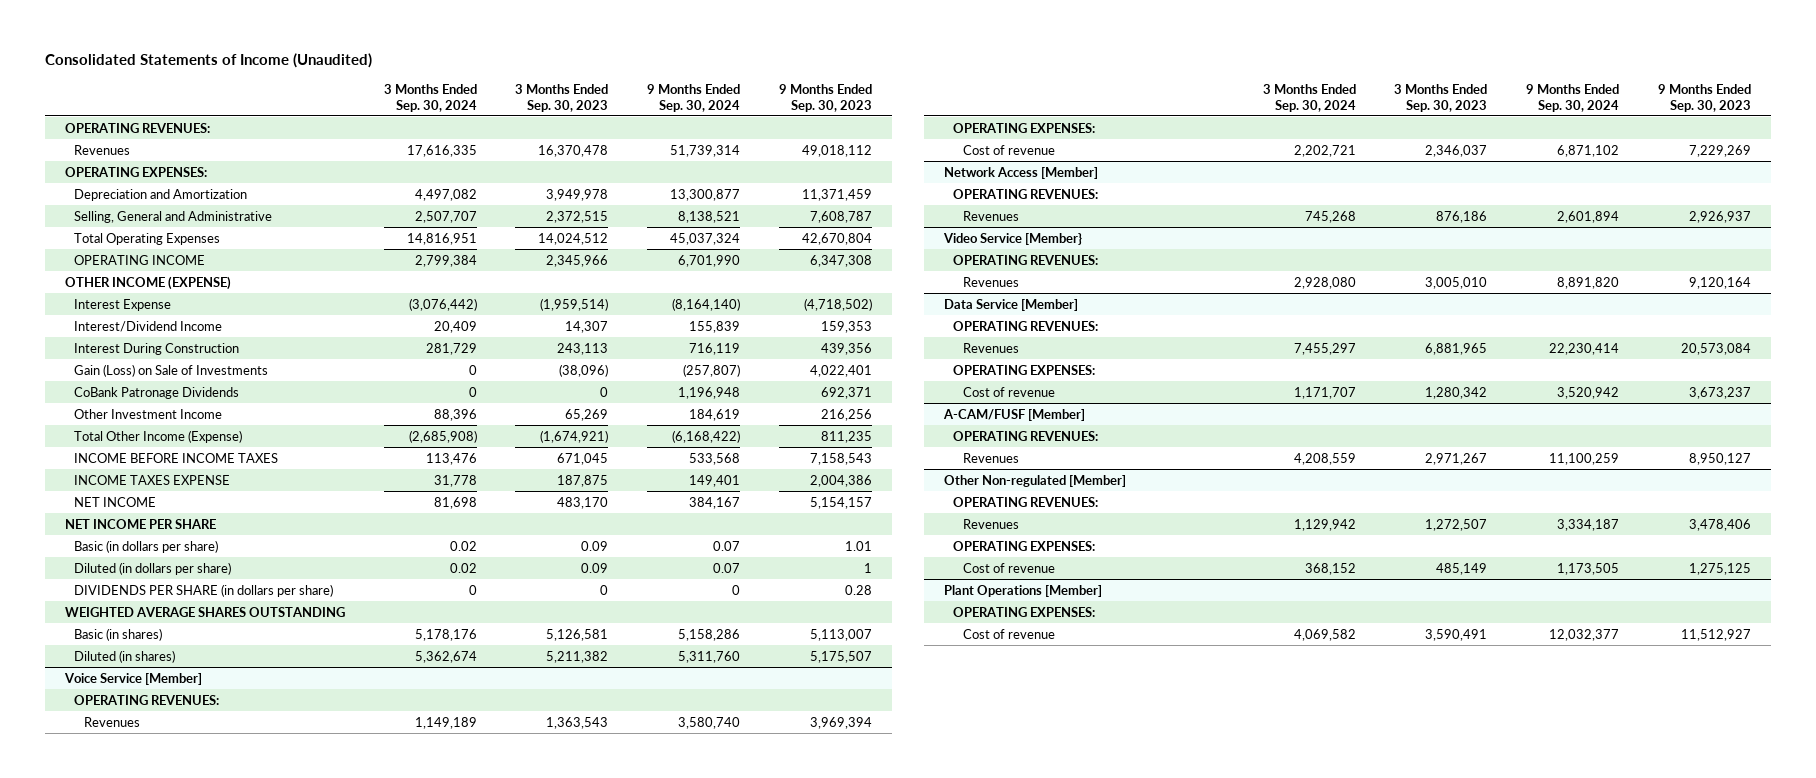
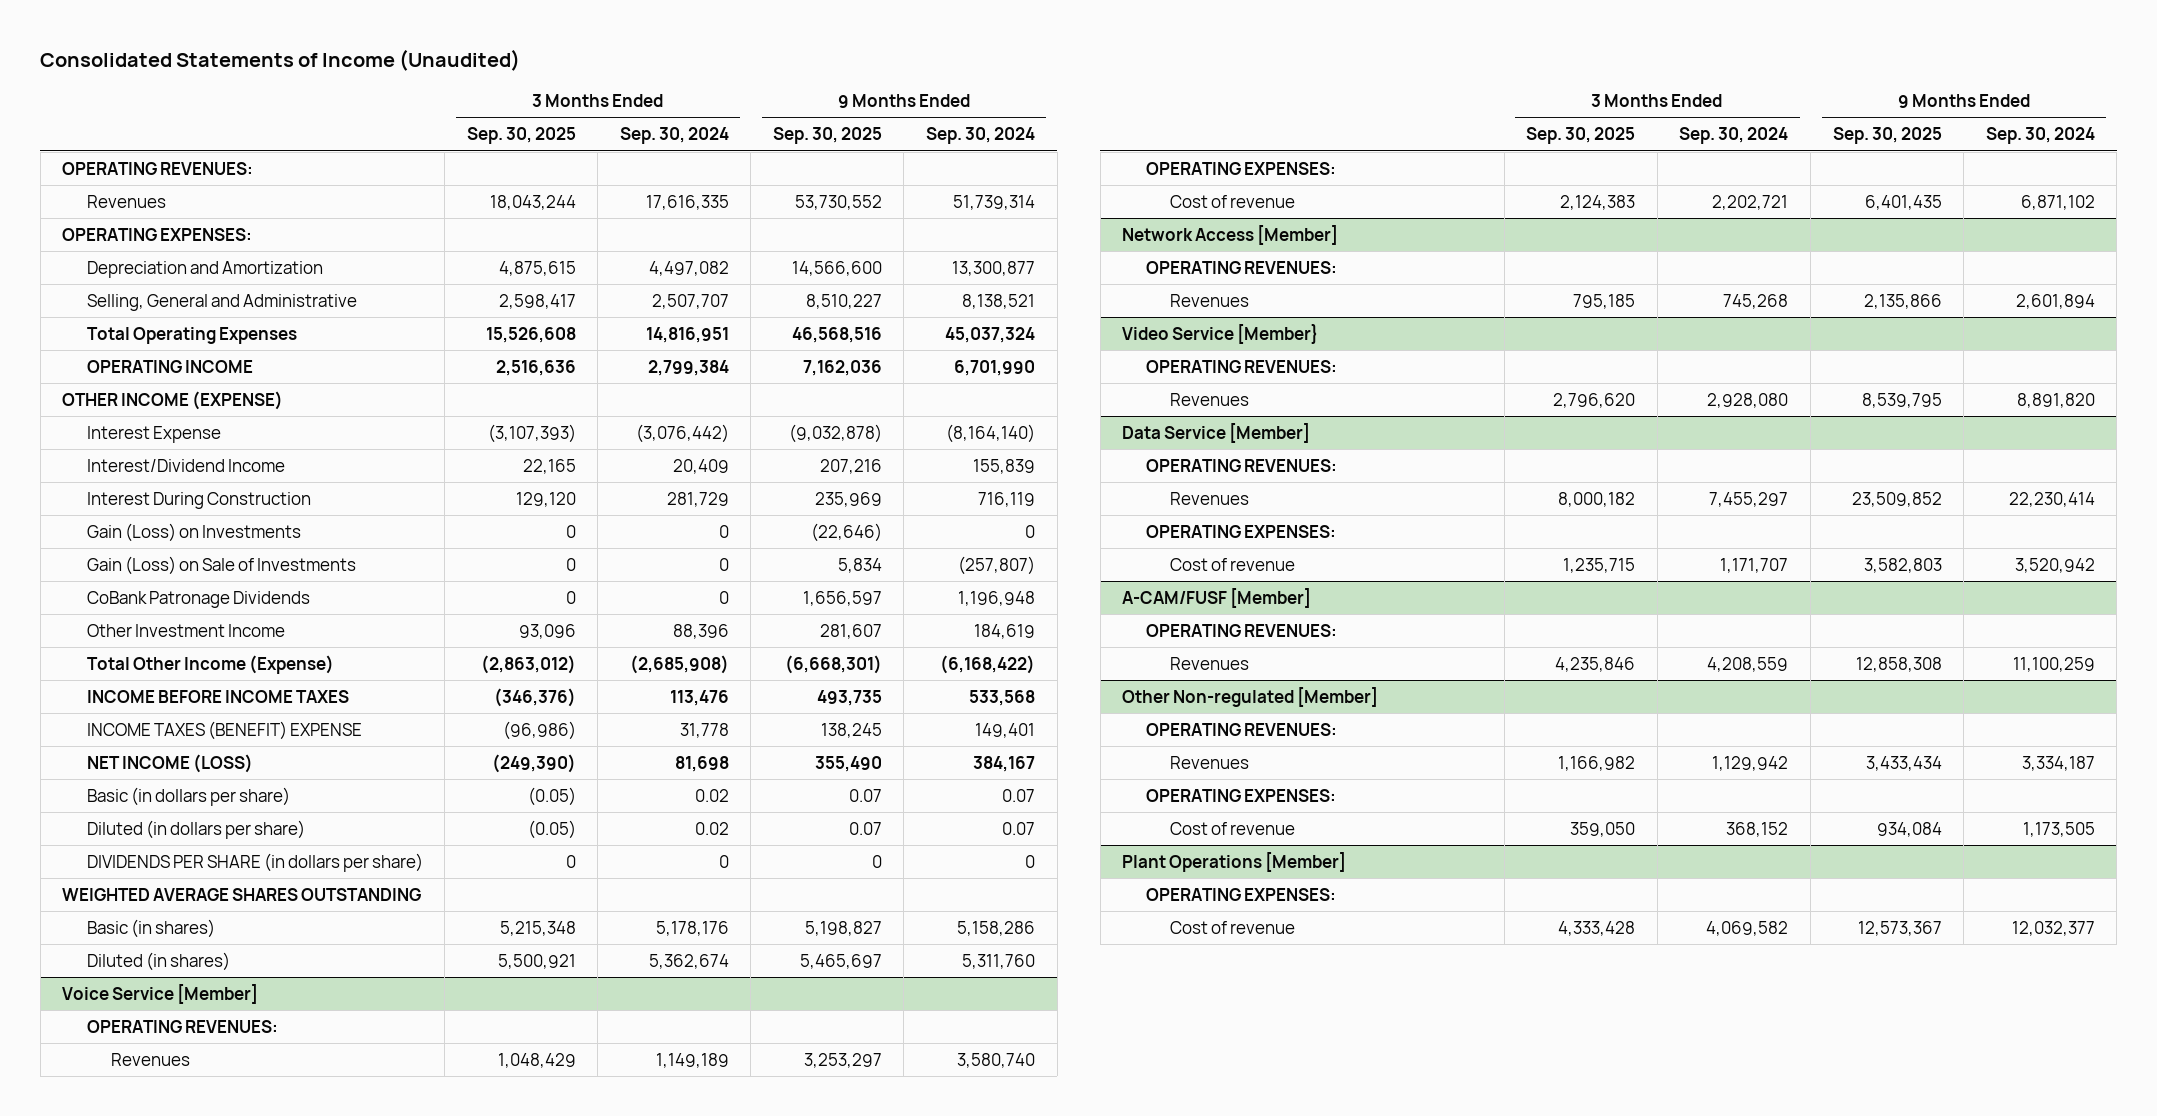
[515,83,609,112] 3 Months Ended Sep. 30, 2023 -> none
[779,83,873,112] 9 Months Ended Sep. 30, 2023 -> none
none -> [466,127,576,145] Sep. 30, 2025
none -> [772,127,882,145] Sep. 30, 2025
none -> [86,522,301,542] Gain (Loss) on Investments
[64,518,216,529] NET INCOME PER SHARE -> none
[74,474,231,485] INCOME TAXES EXPENSE -> [86,720,362,740] INCOME TAXES (BENEFIT) EXPENSE
[74,496,157,507] NET INCOME -> [86,753,253,773] NET INCOME (LOSS)

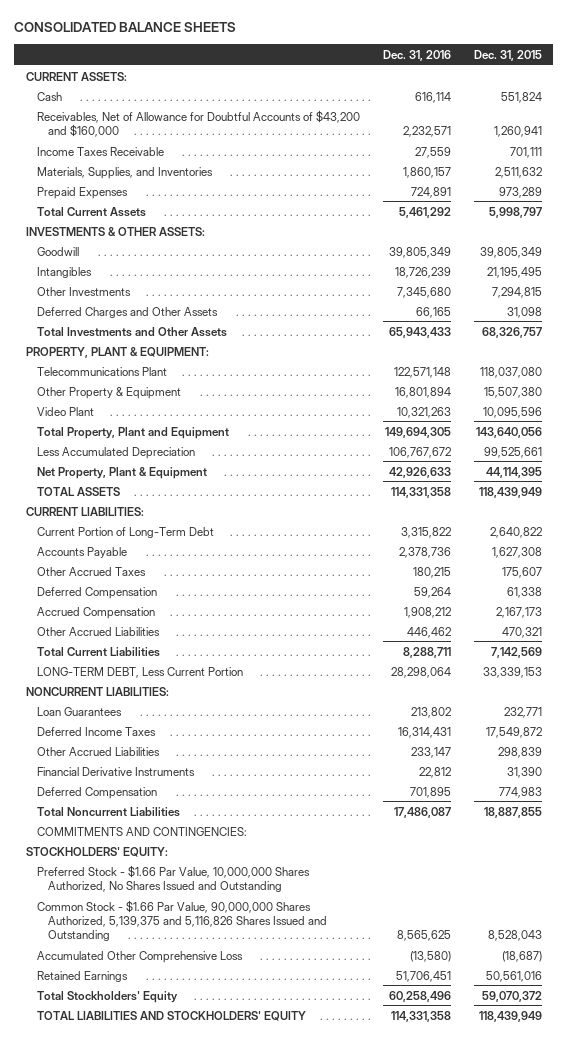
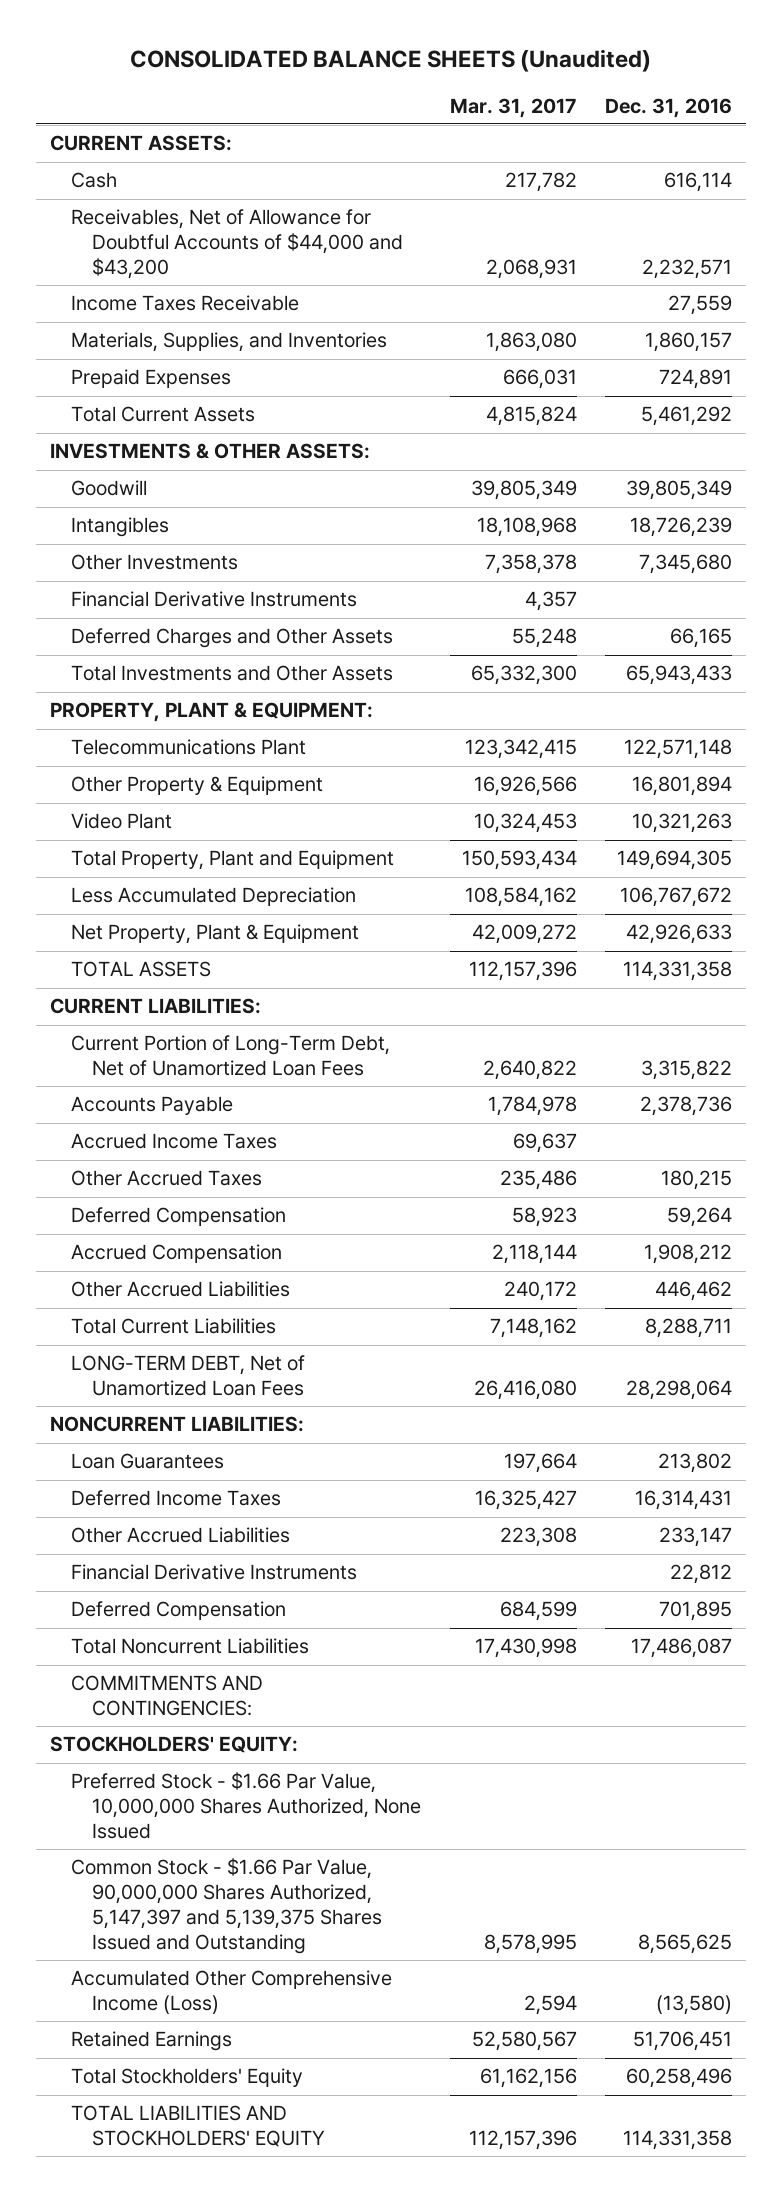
[14,22,237,33] CONSOLIDATED BALANCE SHEETS -> [130,49,652,73] CONSOLIDATED BALANCE SHEETS (Unaudited)
[473,49,542,61] Dec. 31, 2015 -> none
none -> [449,97,577,118] Mar. 31, 2017
[36,109,360,137] Receivables, Net of Allowance for Doubtful Accounts of $43,200 and $160,000 -> [71,209,404,279] Receivables, Net of Allowance for Doubtful Accounts of $44,000 and $43,200
none -> [71,591,358,608] Financial Derivative Instruments
[36,526,214,538] Current Portion of Long-Term Debt -> [71,1035,391,1077] Current Portion of Long-Term Debt, Net of Unamortized Loan Fees
none -> [71,1133,278,1150] Accrued Income Taxes
[36,666,243,678] LONG-TERM DEBT, Less Current Portion -> [71,1355,306,1397] LONG-TERM DEBT, Net of Unamortized Loan Fees
[36,864,310,892] Preferred Stock - $1.66 Par Value, 10,000,000 Shares Authorized, No Shares Issued and Outstanding -> [71,1772,422,1839] Preferred Stock - $1.66 Par Value, 10,000,000 Shares Authorized, None Issued
[36,899,328,942] Common Stock - $1.66 Par Value, 90,000,000 Shares Authorized, 5,139,375 and 5,116,826 Shares Issued and Outstanding -> [71,1858,383,1954] Common Stock - $1.66 Par Value, 90,000,000 Shares Authorized, 5,147,397 and 5,139,375 Shares Issued and Outstanding
[36,950,243,963] Accumulated Other Comprehensive Loss -> [71,1970,393,2015] Accumulated Other Comprehensive Income (Loss)

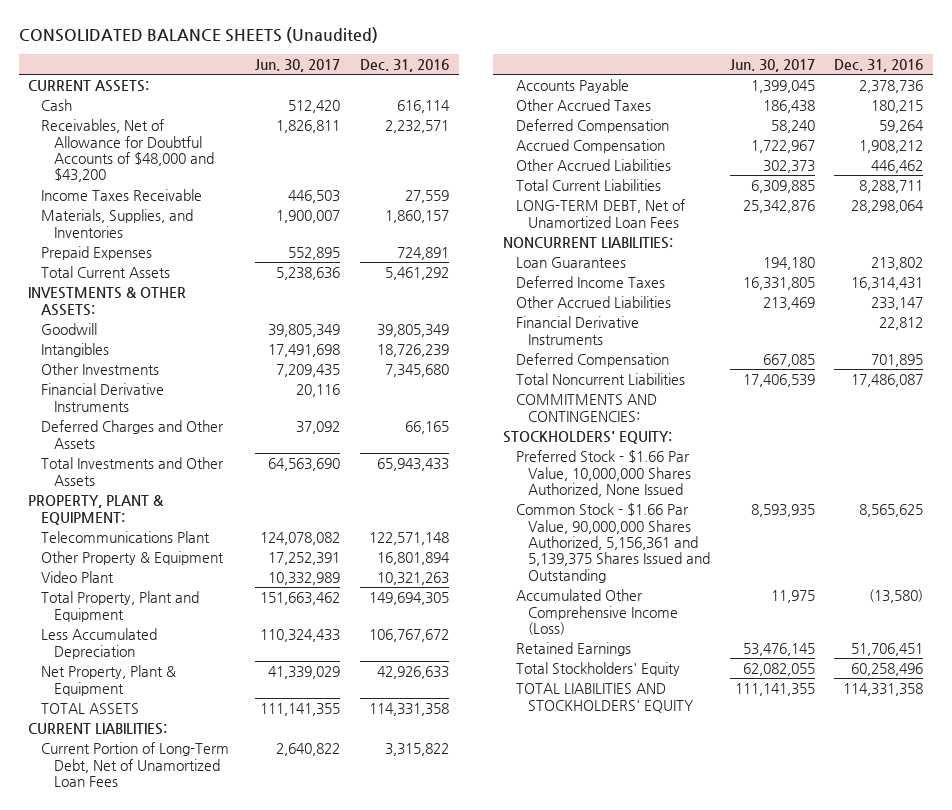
[449,97,577,118] Mar. 31, 2017 -> none
none -> [255,58,341,72] Jun. 30, 2017
[71,209,404,279] Receivables, Net of Allowance for Doubtful Accounts of $44,000 and $43,200 -> [40,119,214,183] Receivables, Net of Allowance for Doubtful Accounts of $48,000 and $43,200
[71,1133,278,1150] Accrued Income Taxes -> none
[71,1858,383,1954] Common Stock - $1.66 Par Value, 90,000,000 Shares Authorized, 5,147,397 and 5,139,375 Shares Issued and Outstanding -> [515,503,711,583] Common Stock - $1.66 Par Value, 90,000,000 Shares Authorized, 5,156,361 and 5,139,375 Shares Issued and Outstanding

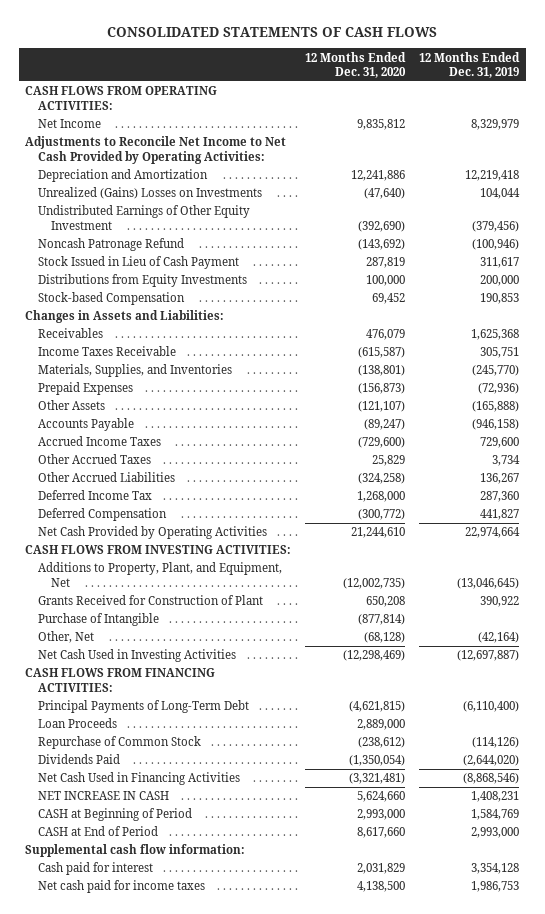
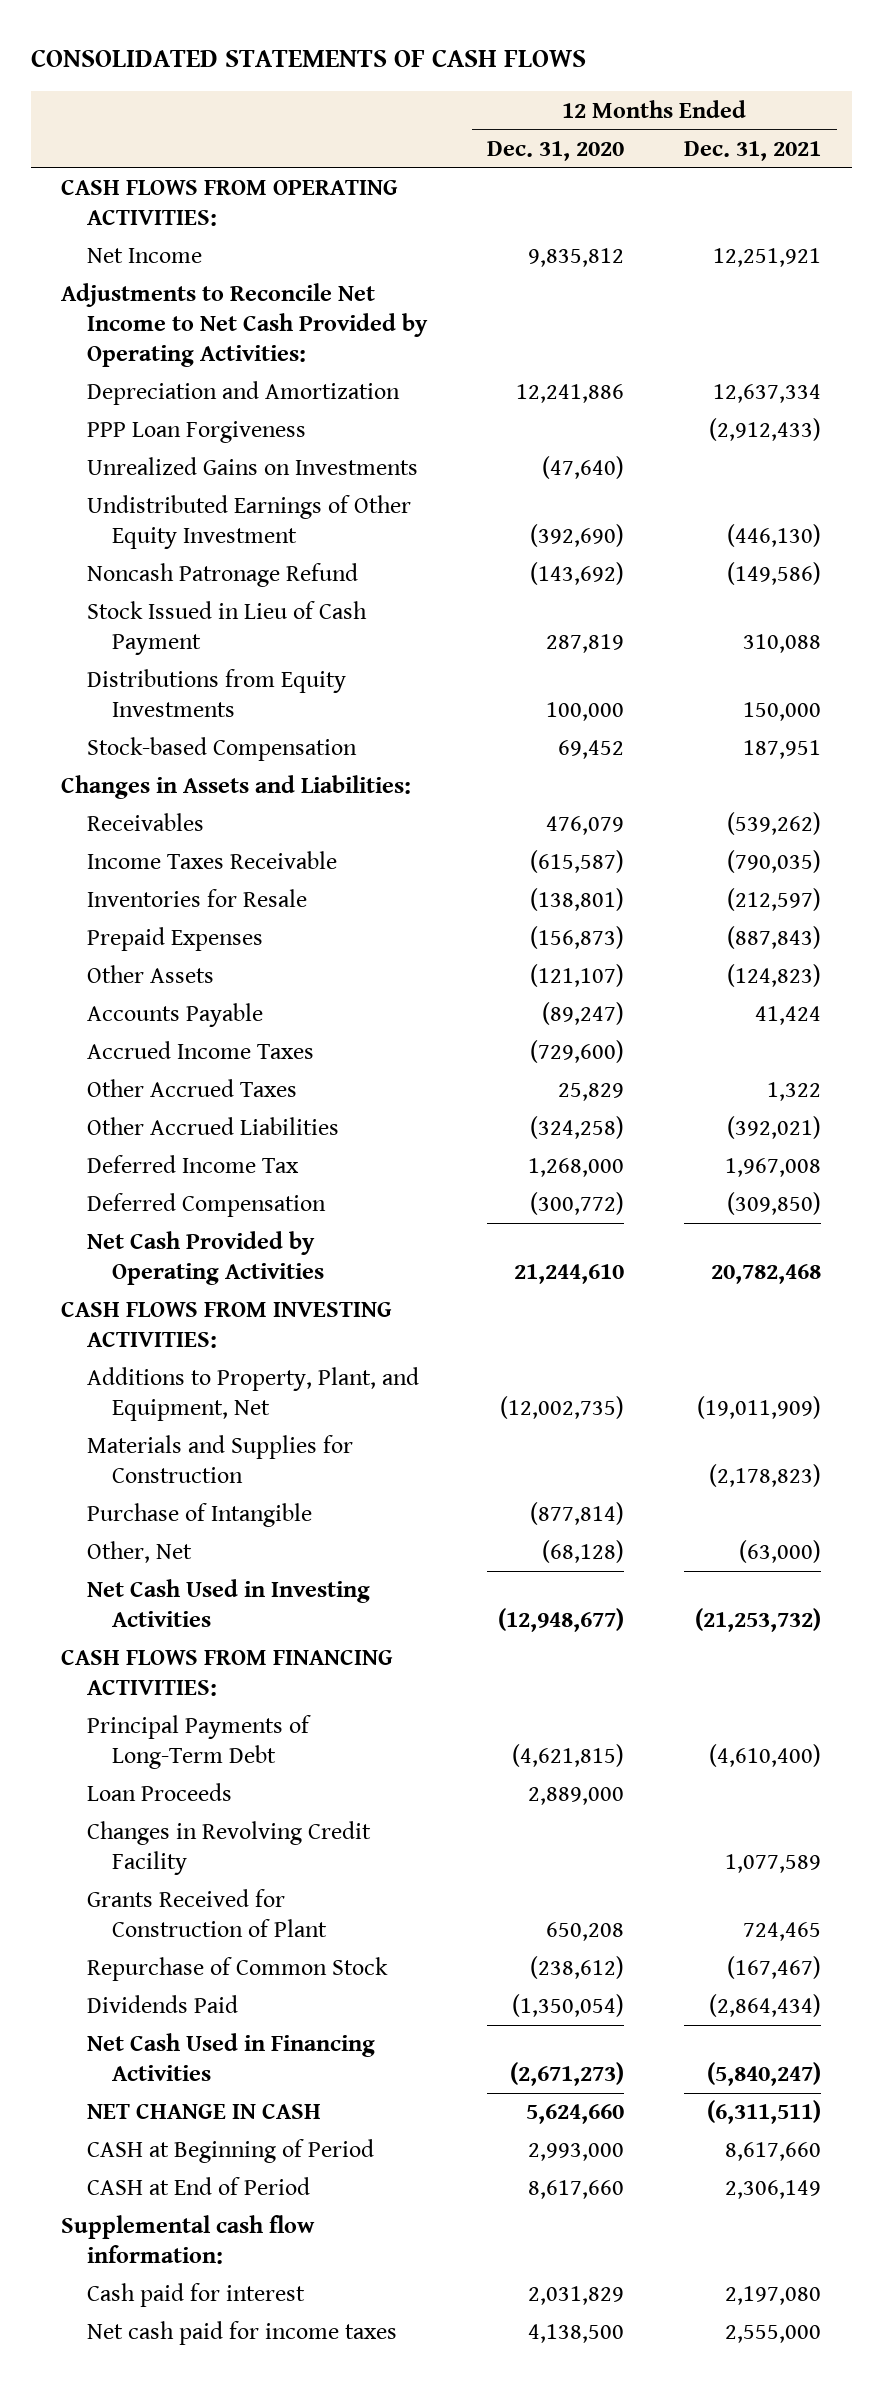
[419,51,521,79] 12 Months Ended Dec. 31, 2019 -> none
none -> [684,140,822,161] Dec. 31, 2021
none -> [86,421,306,444] PPP Loan Forgiveness
[38,187,263,200] Unrealized (Gains) Losses on Investments -> [86,457,418,476] Unrealized Gains on Investments
[38,364,233,378] Materials, Supplies, and Inventories -> [86,889,307,908] Inventories for Resale
none -> [86,1435,353,1484] Materials and Supplies for Construction
[343,650,406,662] (12,298,469) -> [498,1608,625,1633] (12,948,677)
none -> [86,1821,371,1876] Changes in Revolving Credit Facility
[38,595,264,606] Grants Received for Construction of Plant -> [86,1889,328,1938] Grants Received for Construction of Plant
[349,773,406,785] (3,321,481) -> [510,2062,625,2087] (2,671,273)
[38,791,170,801] NET INCREASE IN CASH -> [86,2104,321,2120] NET CHANGE IN CASH

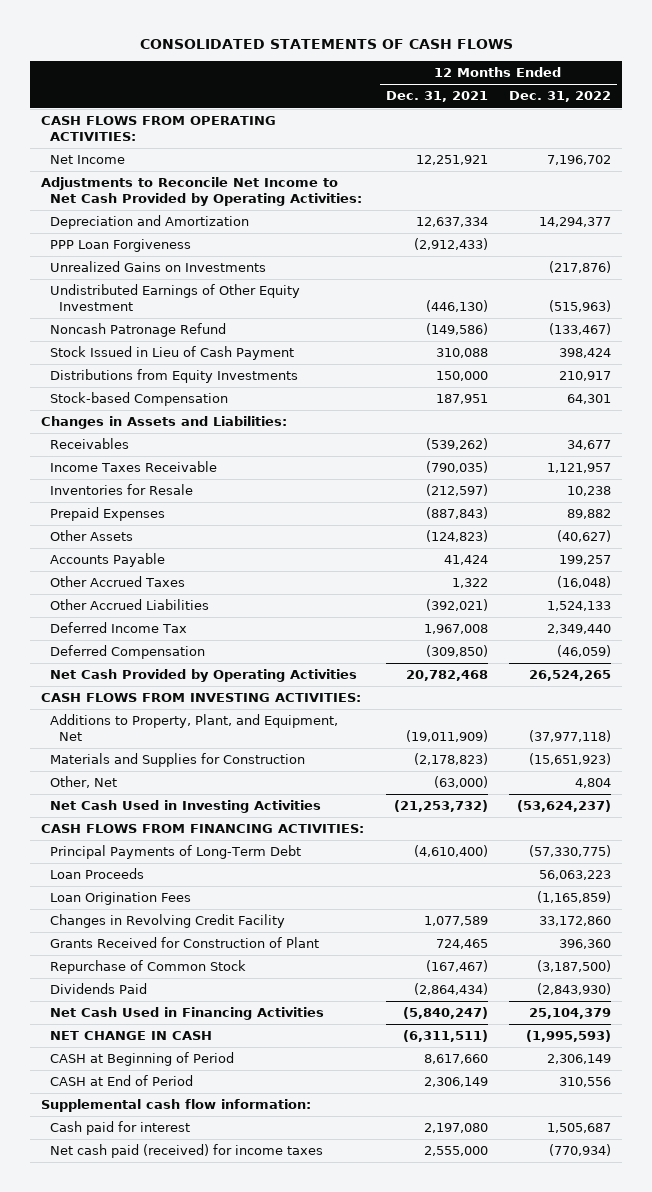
[487,140,625,161] Dec. 31, 2020 -> none
none -> [509,91,612,103] Dec. 31, 2022
[86,1041,314,1060] Accrued Income Taxes -> none
[86,1503,312,1528] Purchase of Intangible -> none
none -> [49,892,191,906] Loan Origination Fees
[86,2321,397,2346] Net cash paid for income taxes -> [49,1144,323,1159] Net cash paid (received) for income taxes

